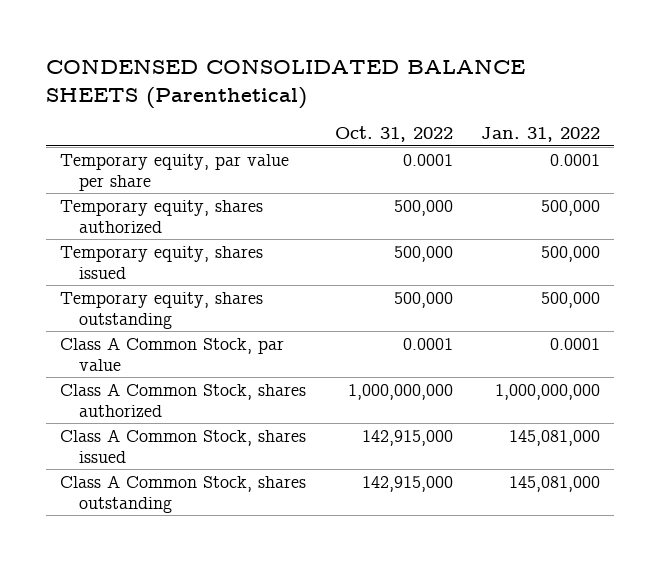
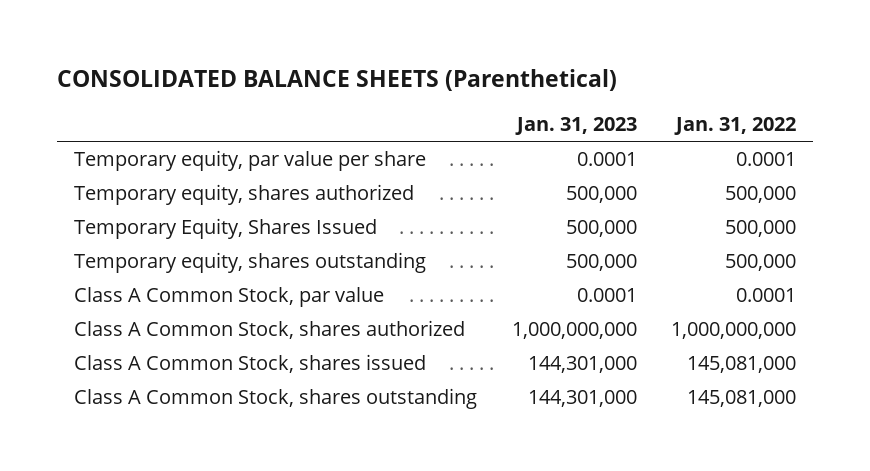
[46,59,526,110] CONDENSED CONSOLIDATED BALANCE SHEETS (Parenthetical) -> [56,69,617,92] CONSOLIDATED BALANCE SHEETS (Parenthetical)
[334,126,453,143] Oct. 31, 2022 -> none
none -> [514,116,637,135] Jan. 31, 2023
[60,246,264,279] Temporary equity, shares issued -> [74,218,378,240] Temporary Equity, Shares Issued

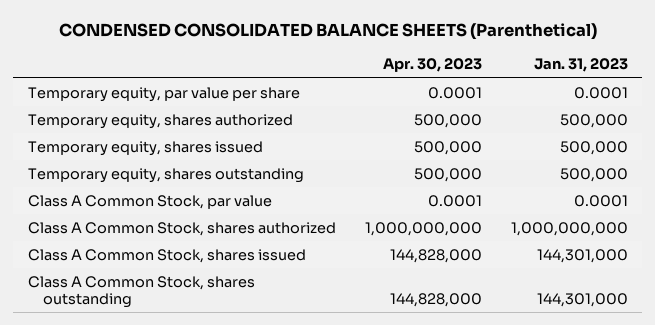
[56,69,617,92] CONSOLIDATED BALANCE SHEETS (Parenthetical) -> [58,22,597,40] CONDENSED CONSOLIDATED BALANCE SHEETS (Parenthetical)
[673,116,796,135] Jan. 31, 2022 -> none
none -> [382,58,482,73] Apr. 30, 2023
[74,218,378,240] Temporary Equity, Shares Issued -> [27,140,263,156] Temporary equity, shares issued

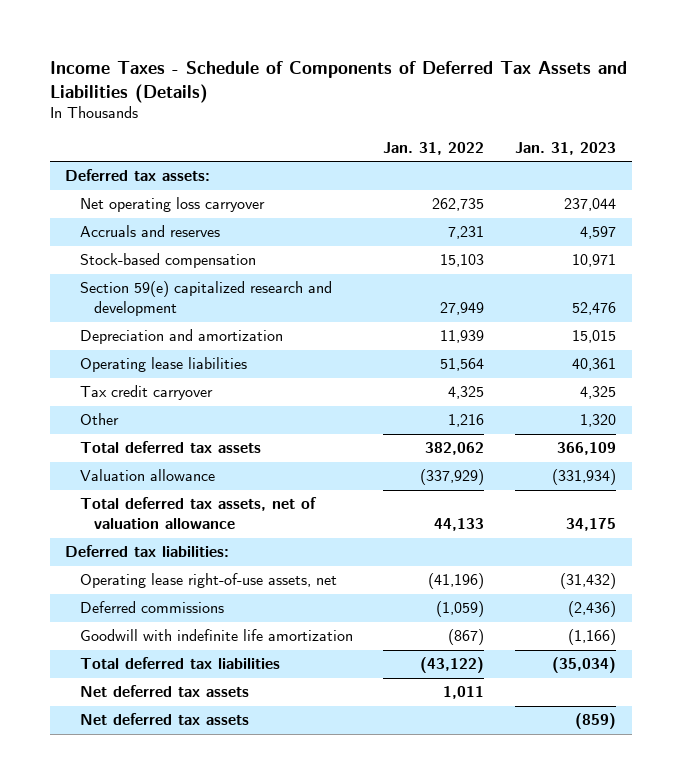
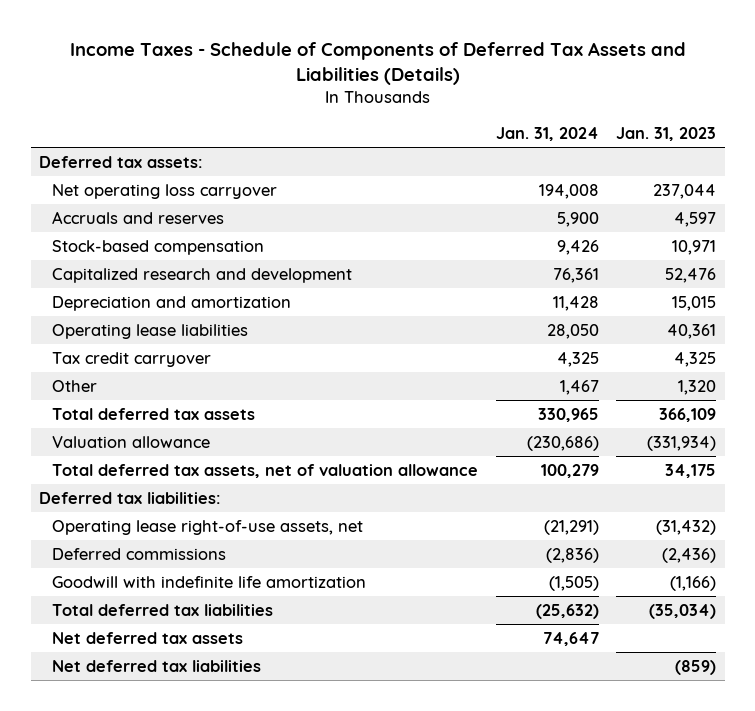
[383,141,485,155] Jan. 31, 2022 -> none
none -> [495,127,599,142] Jan. 31, 2024
[79,281,332,317] Section 59(e) capitalized research and development -> [52,267,353,283] Capitalized research and development
[79,713,249,726] Net deferred tax assets -> [52,659,262,672] Net deferred tax liabilities

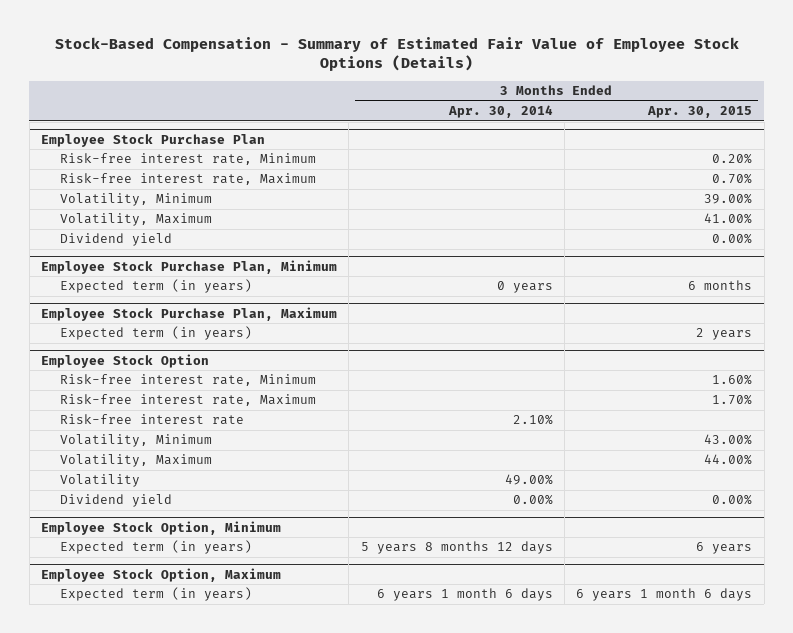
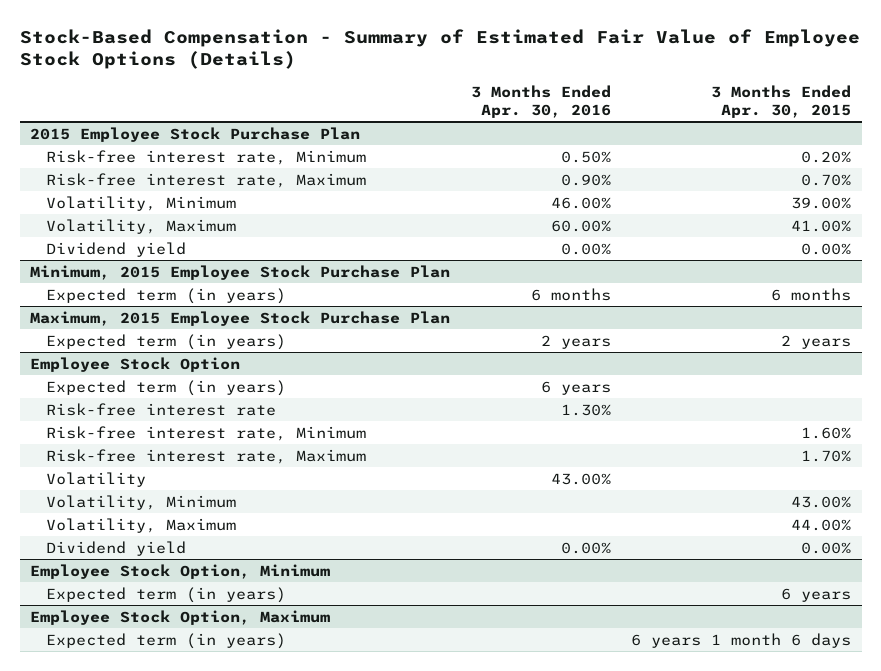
[447,104,553,118] Apr. 30, 2014 -> none
none -> [470,84,611,118] 3 Months Ended Apr. 30, 2016
[41,133,266,147] Employee Stock Purchase Plan -> [30,126,361,142] 2015 Employee Stock Purchase Plan
[41,259,338,274] Employee Stock Purchase Plan, Minimum -> [30,264,451,280] Minimum, 2015 Employee Stock Purchase Plan
[41,306,338,321] Employee Stock Purchase Plan, Maximum -> [30,310,451,326] Maximum, 2015 Employee Stock Purchase Plan
none -> [45,379,286,396] Expected term (in years)
[60,414,245,426] Risk-free interest rate -> [45,402,276,416] Risk-free interest rate
[60,474,141,488] Volatility -> [45,471,146,487] Volatility

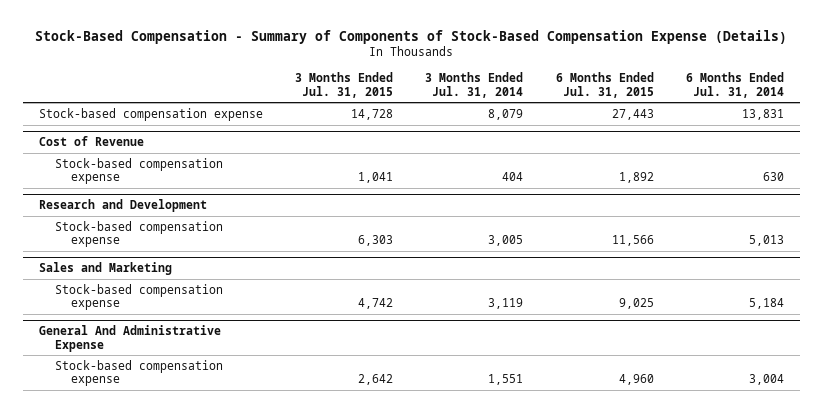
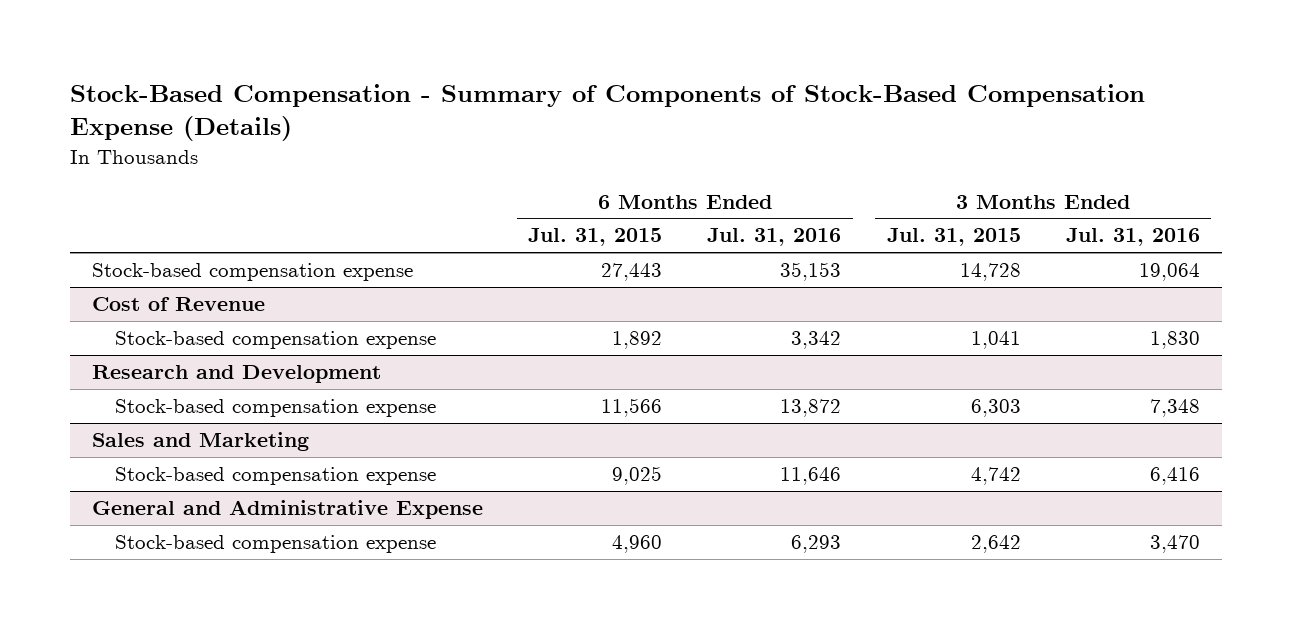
[425,72,524,98] 3 Months Ended Jul. 31, 2014 -> none
[685,72,784,98] 6 Months Ended Jul. 31, 2014 -> none
none -> [707,228,842,247] Jul. 31, 2016
none -> [1065,228,1200,247] Jul. 31, 2016
[39,325,222,352] General And Administrative Expense -> [92,500,484,520] General and Administrative Expense

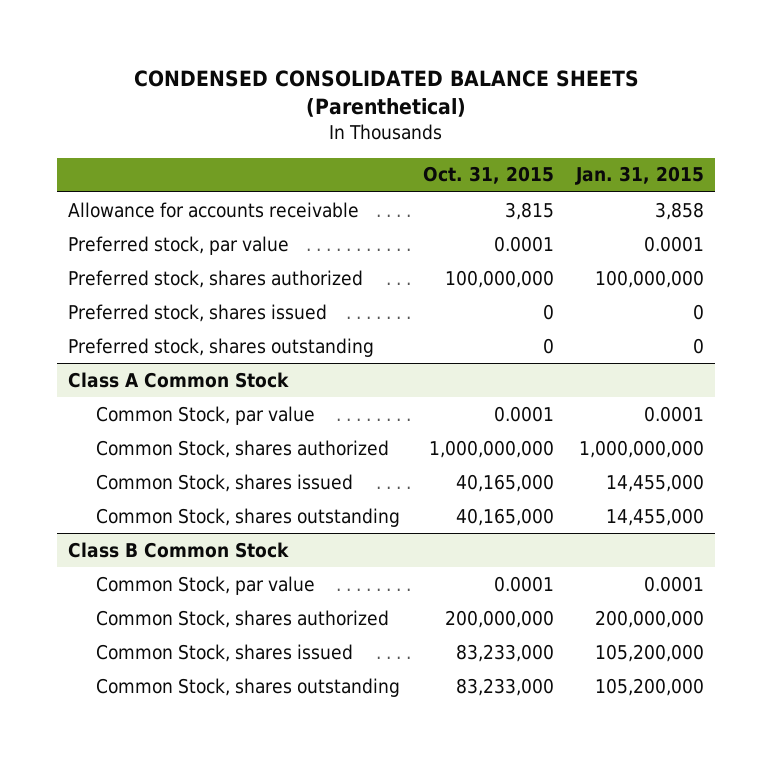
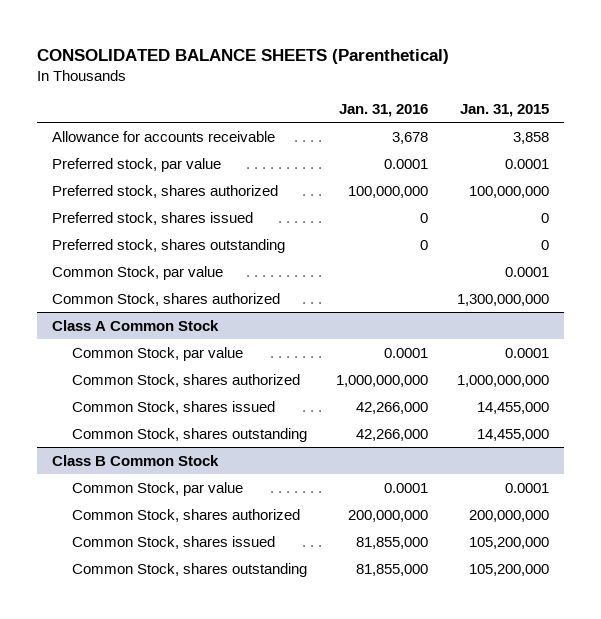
[134,69,640,118] CONDENSED CONSOLIDATED BALANCE SHEETS (Parenthetical) -> [37,48,450,64] CONSOLIDATED BALANCE SHEETS (Parenthetical)
[422,166,554,185] Oct. 31, 2015 -> none
none -> [339,104,429,118] Jan. 31, 2016
none -> [52,265,224,280] Common Stock, par value
none -> [52,292,281,306] Common Stock, shares authorized

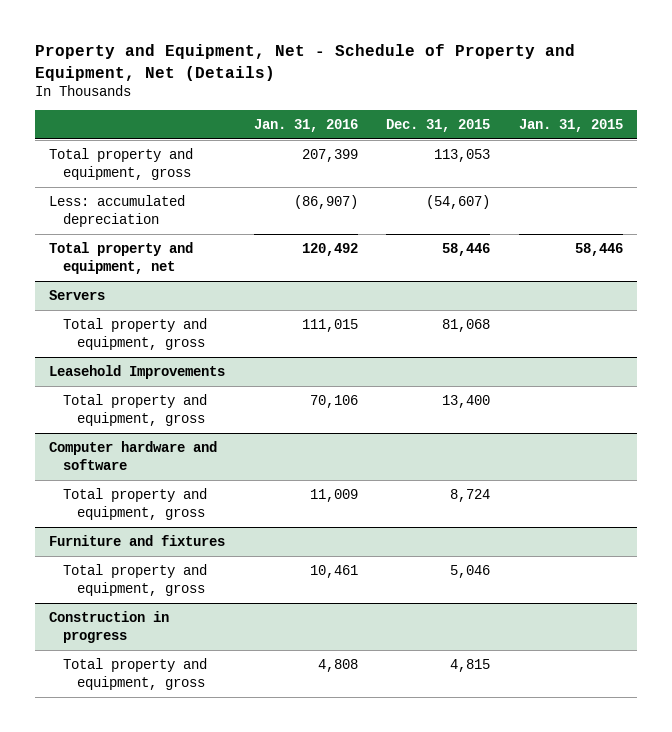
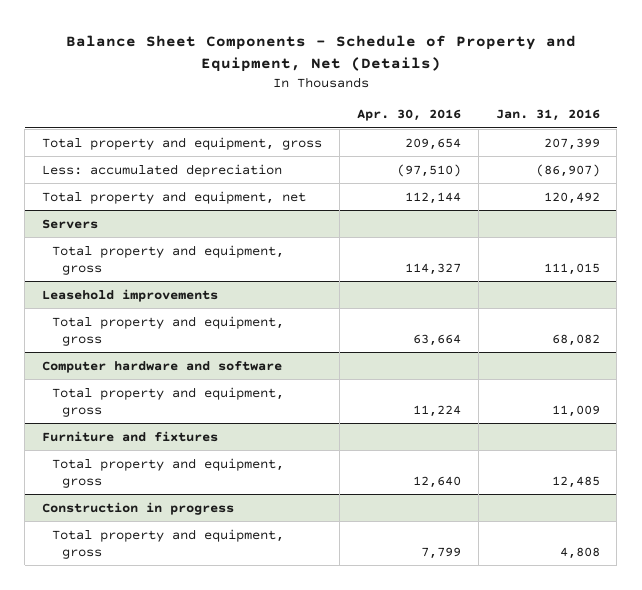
[34,44,575,81] Property and Equipment, Net - Schedule of Property and Equipment, Net (Details) -> [65,35,576,72] Balance Sheet Components - Schedule of Property and Equipment, Net (Details)
[386,119,491,133] Dec. 31, 2015 -> none
[518,119,623,133] Jan. 31, 2015 -> none
none -> [356,109,461,122] Apr. 30, 2016
[48,364,225,379] Leasehold Improvements -> [42,288,219,302] Leasehold improvements
[309,394,358,408] 70,106 -> [551,333,600,346] 68,082
[309,564,358,578] 10,461 -> [551,475,600,488] 12,485

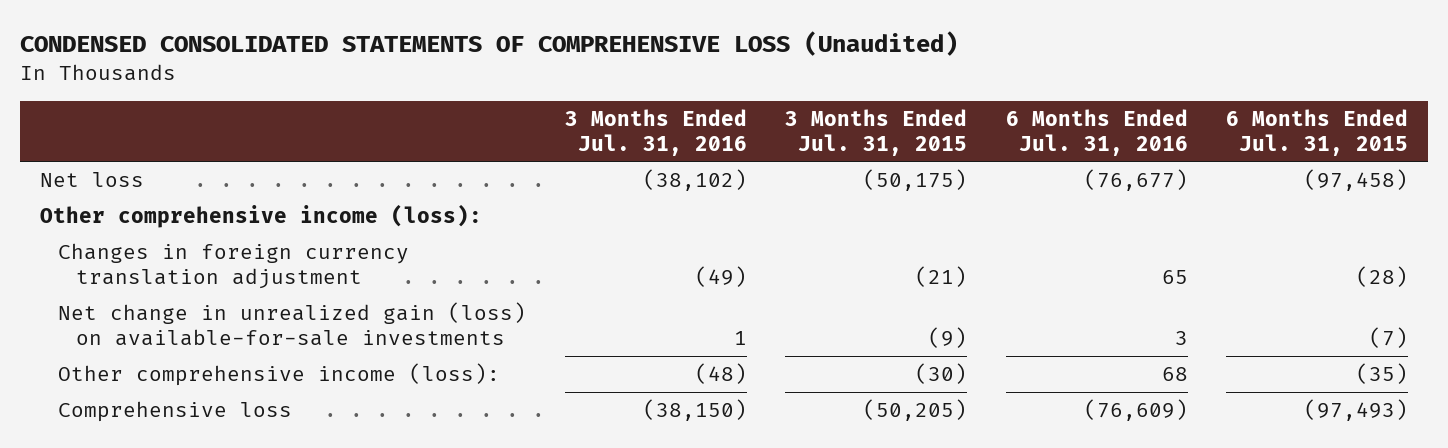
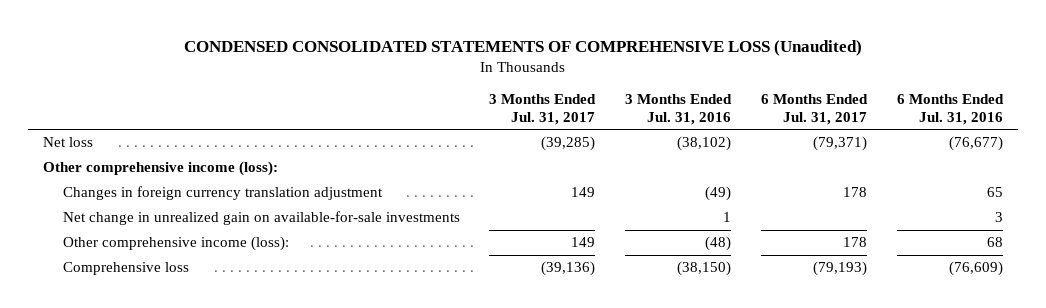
[785,108,968,156] 3 Months Ended Jul. 31, 2015 -> none
[1226,108,1409,156] 6 Months Ended Jul. 31, 2015 -> none
none -> [489,94,597,125] 3 Months Ended Jul. 31, 2017
none -> [761,94,869,125] 6 Months Ended Jul. 31, 2017
[57,302,526,347] Net change in unrealized gain (loss) on available-for-sale investments -> [62,211,460,226] Net change in unrealized gain on available-for-sale investments

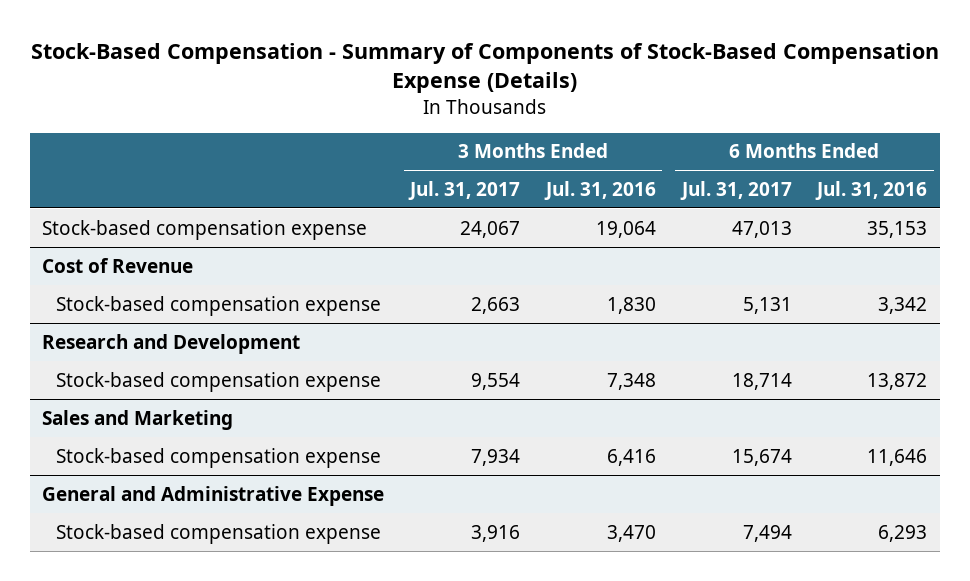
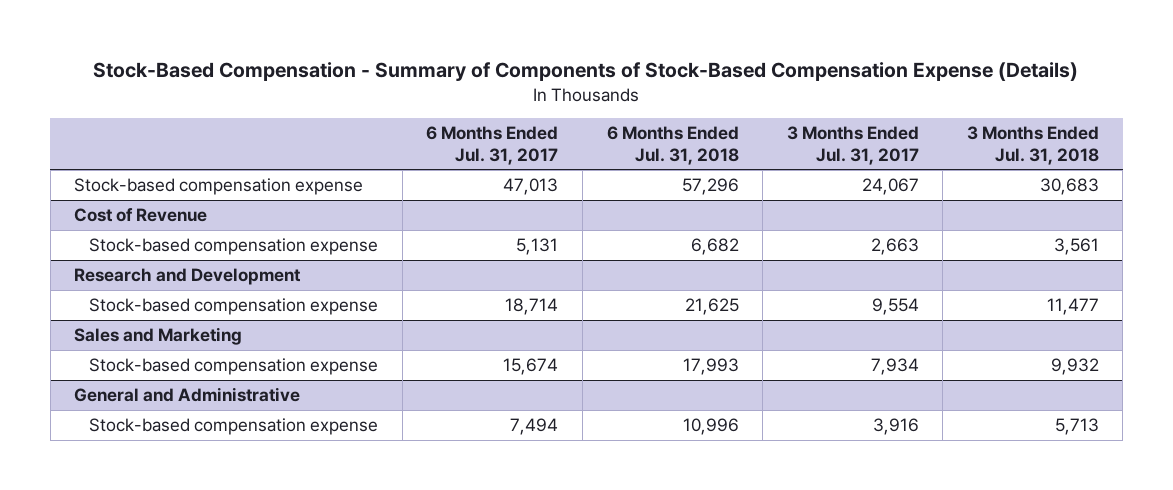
[543,180,656,200] Jul. 31, 2016 -> none
[815,180,928,200] Jul. 31, 2016 -> none
none -> [606,126,739,165] 6 Months Ended Jul. 31, 2018
none -> [966,126,1099,165] 3 Months Ended Jul. 31, 2018
[42,485,385,506] General and Administrative Expense -> [74,387,301,403] General and Administrative

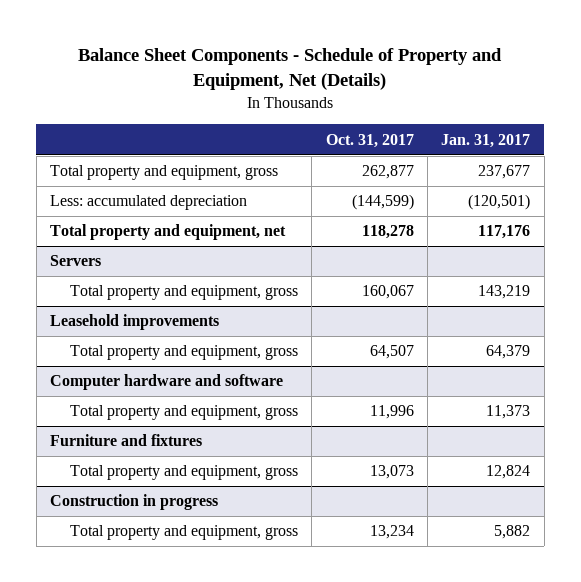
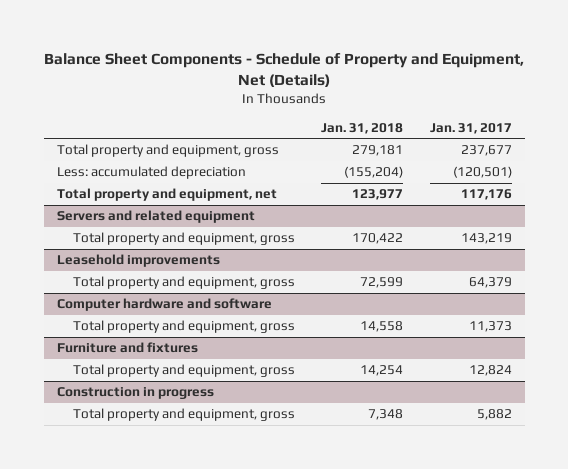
[325,133,414,148] Oct. 31, 2017 -> none
none -> [321,122,404,134] Jan. 31, 2018
[50,255,102,267] Servers -> [56,210,255,224] Servers and related equipment

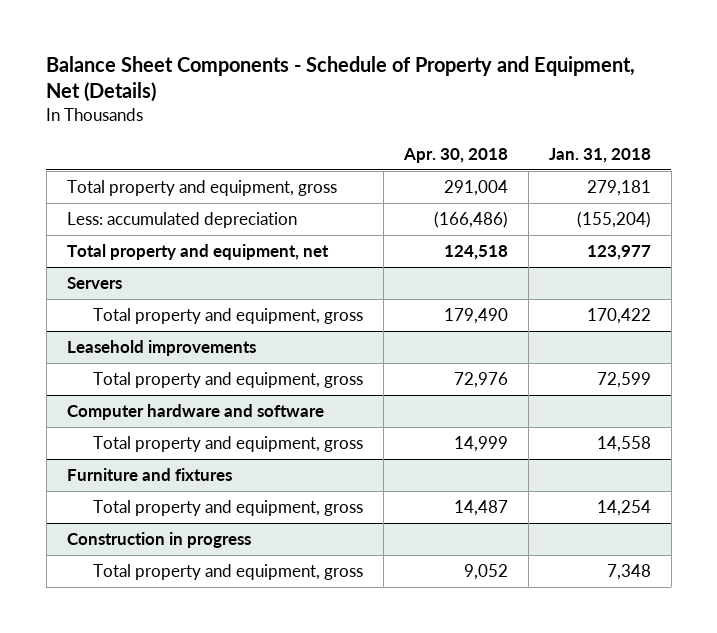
[429,122,512,134] Jan. 31, 2017 -> none
none -> [402,147,508,163] Apr. 30, 2018
[56,210,255,224] Servers and related equipment -> [66,277,122,290] Servers

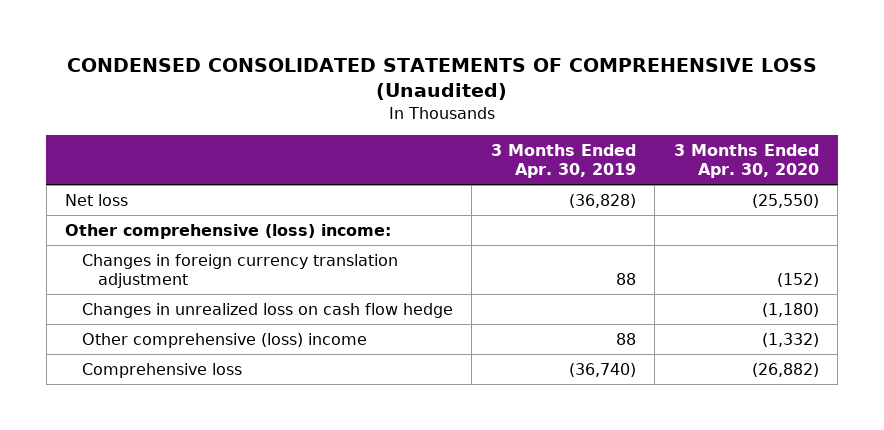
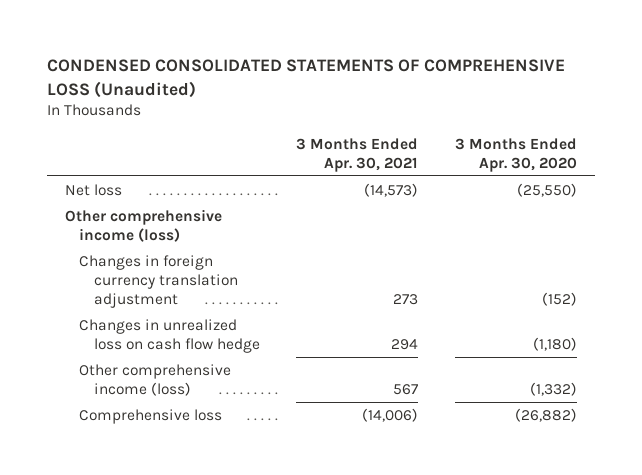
[490,143,636,179] 3 Months Ended Apr. 30, 2019 -> none
none -> [296,137,419,172] 3 Months Ended Apr. 30, 2021
[65,223,392,239] Other comprehensive (loss) income: -> [65,208,223,242] Other comprehensive income (loss)
[81,332,367,348] Other comprehensive (loss) income -> [79,363,232,396] Other comprehensive income (loss)

